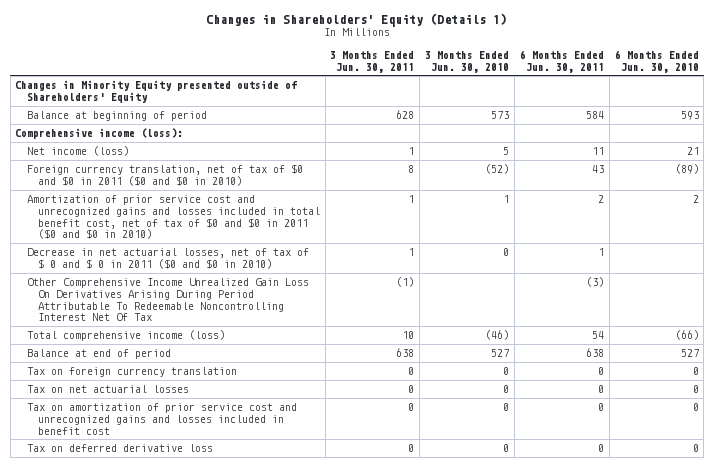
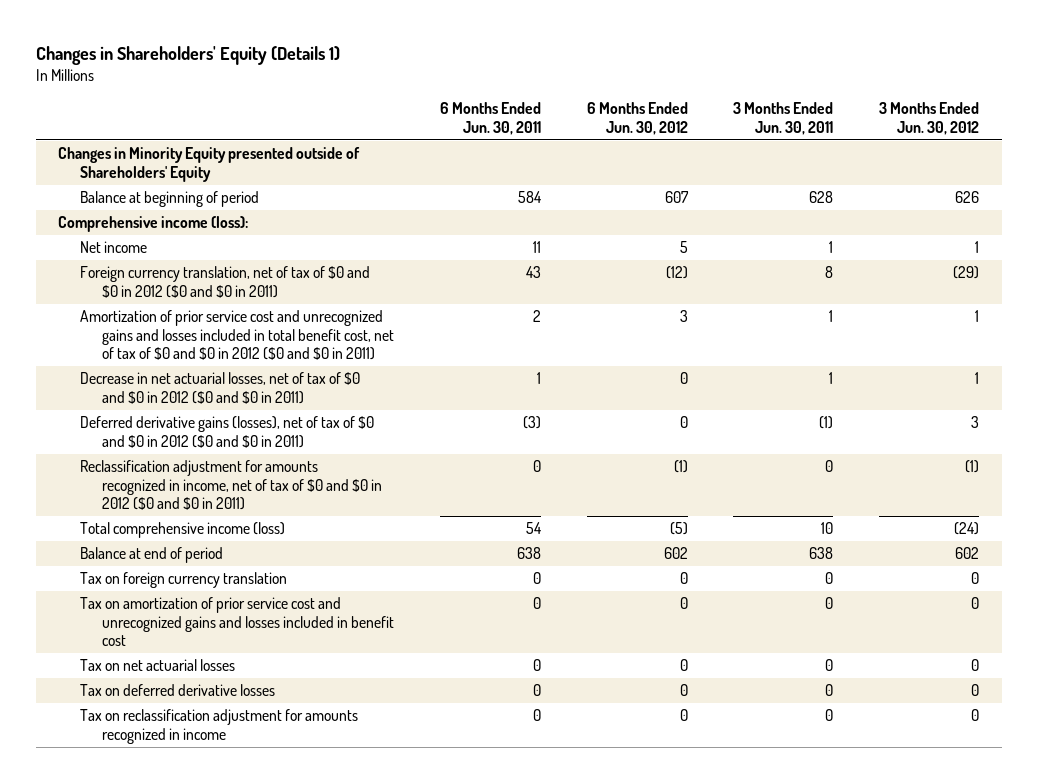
[425,50,510,73] 3 Months Ended Jun. 30, 2010 -> none
[614,49,699,73] 6 Months Ended Jun. 30, 2010 -> none
none -> [586,102,688,135] 6 Months Ended Jun. 30, 2012
none -> [879,102,980,135] 3 Months Ended Jun. 30, 2012
[26,146,129,157] Net income (loss) -> [80,241,148,254] Net income
[26,164,303,186] Foreign currency translation, net of tax of $0 and $0 in 2011 ($0 and $0 in 2010) -> [80,266,371,298] Foreign currency translation, net of tax of $0 and $0 in 2012 ($0 and $0 in 2011)
[26,195,320,240] Amortization of prior service cost and unrecognized gains and losses included in total benefit cost, net of tax of $0 and $0 in 2011 ($0 and $0 in 2010) -> [80,310,394,361] Amortization of prior service cost and unrecognized gains and losses included in total benefit cost, net of tax of $0 and $0 in 2012 ($0 and $0 in 2011)
[26,248,309,269] Decrease in net actuarial losses, net of tax of $ 0 and $ 0 in 2011 ($0 and $0 in 2010) -> [80,372,361,404] Decrease in net actuarial losses, net of tax of $0 and $0 in 2012 ($0 and $0 in 2011)
[26,278,309,322] Other Comprehensive Income Unrealized Gain Loss On Derivatives Arising During Period Attributable To Redeemable Noncontrolling Interest Net Of Tax -> [80,416,375,448] Deferred derivative gains (losses), net of tax of $0 and $0 in 2012 ($0 and $0 in 2011)
none -> [80,460,382,511] Reclassification adjustment for amounts recognized in income, net of tax of $0 and $0 in 2012 ($0 and $0 in 2011)
[26,385,189,394] Tax on net actuarial losses -> [80,659,236,672] Tax on net actuarial losses
[26,444,213,453] Tax on deferred derivative loss -> [80,684,276,697] Tax on deferred derivative losses
none -> [80,709,359,744] Tax on reclassification adjustment for amounts recognized in income

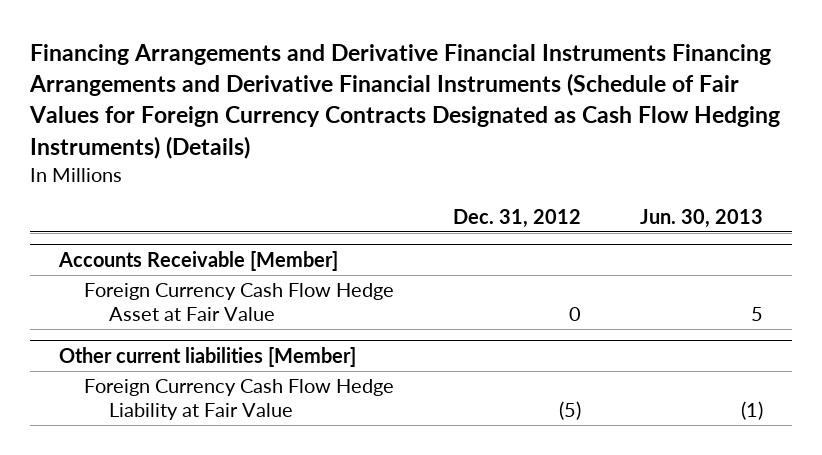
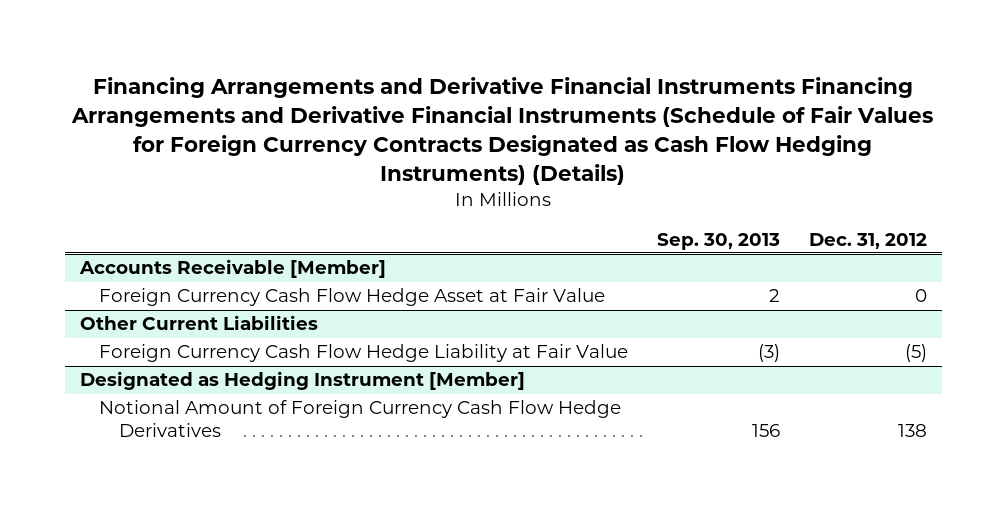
[639,209,763,229] Jun. 30, 2013 -> none
none -> [657,232,781,250] Sep. 30, 2013
[59,347,357,368] Other current liabilities [Member] -> [79,315,318,331] Other Current Liabilities
none -> [79,371,525,391] Designated as Hedging Instrument [Member]
none -> [99,400,622,438] Notional Amount of Foreign Currency Cash Flow Hedge Derivatives

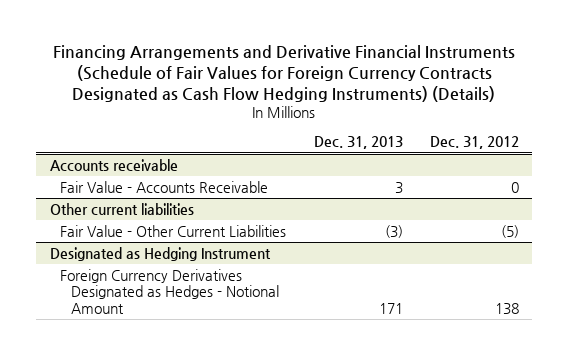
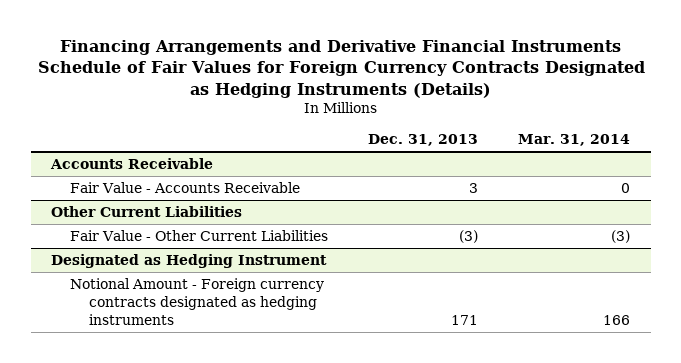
[53,44,516,102] Financing Arrangements and Derivative Financial Instruments (Schedule of Fair Values for Foreign Currency Contracts Designated as Cash Flow Hedging Instruments) (Details) -> [37,40,645,98] Financing Arrangements and Derivative Financial Instruments Schedule of Fair Values for Foreign Currency Contracts Designated as Hedging Instruments (Details)
[429,136,519,150] Dec. 31, 2012 -> none
none -> [518,134,631,147] Mar. 31, 2014
[49,158,178,171] Accounts receivable -> [49,158,213,170] Accounts Receivable
[49,202,194,215] Other current liabilities -> [50,206,242,218] Other Current Liabilities
[60,268,280,314] Foreign Currency Derivatives Designated as Hedges - Notional Amount -> [69,278,324,325] Notional Amount - Foreign currency contracts designated as hedging instruments

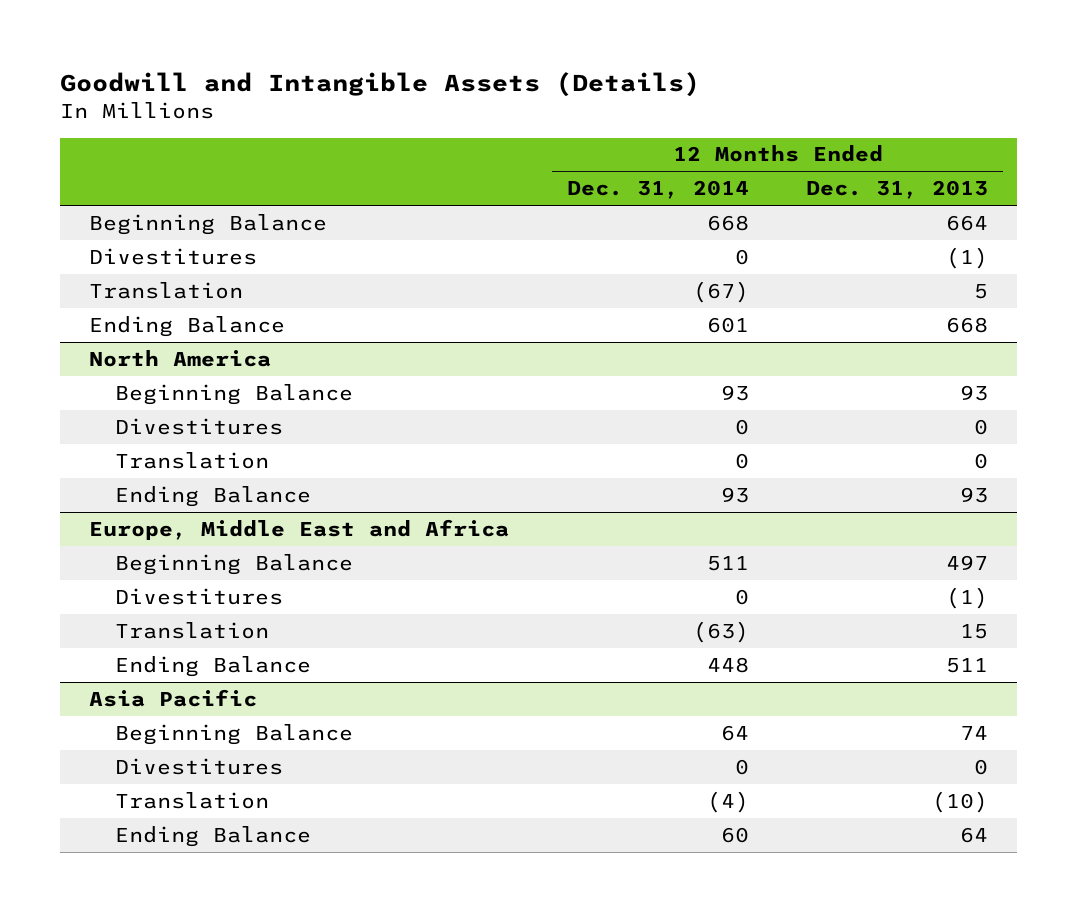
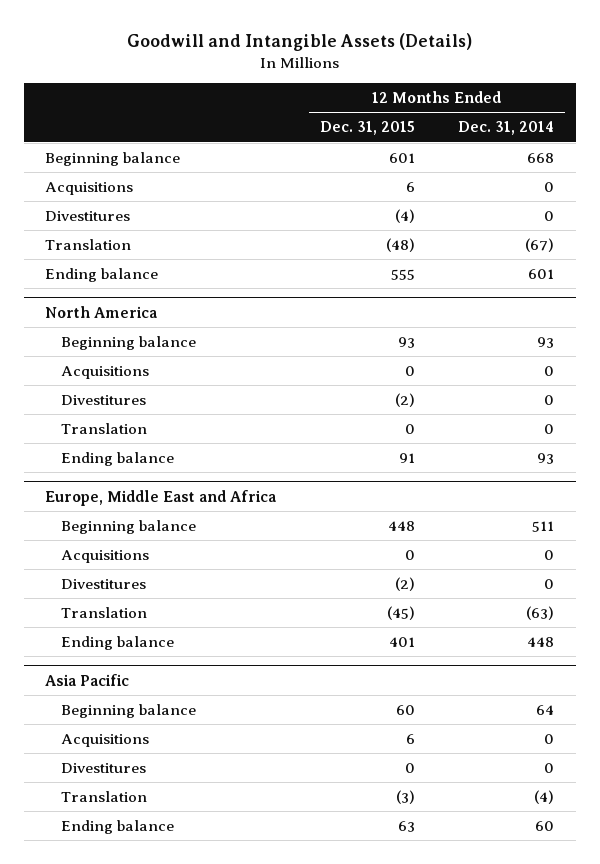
[806,180,989,200] Dec. 31, 2013 -> none
none -> [319,121,415,136] Dec. 31, 2015
[88,213,327,235] Beginning Balance -> [45,151,181,166] Beginning balance
none -> [45,181,134,195] Acquisitions
[88,315,285,337] Ending Balance -> [45,267,159,282] Ending balance
[115,383,354,405] Beginning Balance -> [60,335,196,350] Beginning balance
none -> [60,365,149,379] Acquisitions
[115,485,312,507] Ending Balance -> [60,451,174,466] Ending balance
[115,553,354,575] Beginning Balance -> [60,519,196,534] Beginning balance
none -> [60,549,149,563] Acquisitions
[115,655,312,677] Ending Balance -> [60,635,174,650] Ending balance
[115,723,354,745] Beginning Balance -> [60,703,196,718] Beginning balance
none -> [60,733,149,747] Acquisitions
[115,825,312,847] Ending Balance -> [60,819,174,834] Ending balance

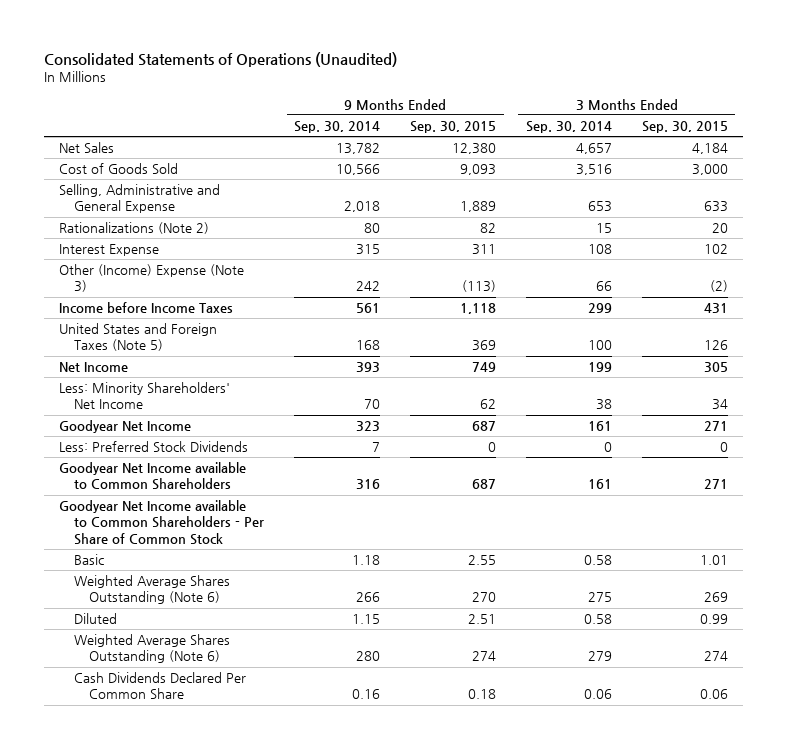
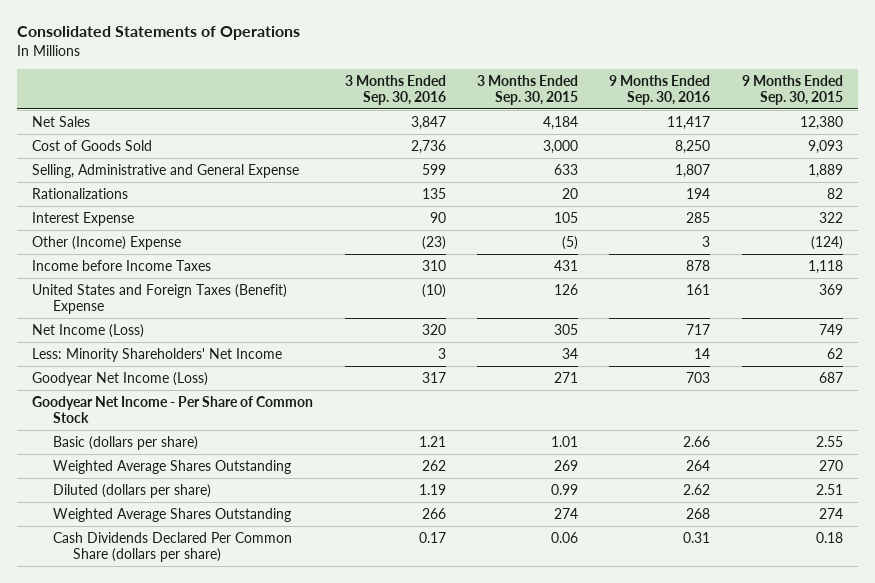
[44,51,398,67] Consolidated Statements of Operations (Unaudited) -> [16,26,300,41] Consolidated Statements of Operations
[294,121,381,134] Sep. 30, 2014 -> none
[525,121,612,134] Sep. 30, 2014 -> none
none -> [344,74,446,105] 3 Months Ended Sep. 30, 2016
none -> [609,74,711,105] 9 Months Ended Sep. 30, 2016
[59,222,210,235] Rationalizations (Note 2) -> [32,187,129,199] Rationalizations
[472,244,497,256] 311 -> [818,211,843,223] 322
[703,244,728,255] 102 -> [554,211,579,223] 105
[59,264,245,293] Other (Income) Expense (Note 3) -> [32,235,182,250] Other (Income) Expense
[462,280,497,293] (113) -> [810,235,843,250] (124)
[709,280,728,293] (2) -> [562,235,579,250] (5)
[59,323,218,352] United States and Foreign Taxes (Note 5) -> [32,283,288,314] United States and Foreign Taxes (Benefit) Expense
[59,362,129,373] Net Income -> [32,323,145,338] Net Income (Loss)
[59,441,249,453] Less: Preferred Stock Dividends -> none
[59,462,247,491] Goodyear Net Income available to Common Shareholders -> none
[59,420,192,434] Goodyear Net Income -> [32,371,209,386] Goodyear Net Income (Loss)
[59,500,265,545] Goodyear Net Income available to Common Shareholders - Per Share of Common Stock -> [32,395,314,423] Goodyear Net Income - Per Share of Common Stock
[74,554,105,566] Basic -> [52,435,198,450] Basic (dollars per share)
[74,575,231,605] Weighted Average Shares Outstanding (Note 6) -> [52,459,291,474] Weighted Average Shares Outstanding
[74,613,118,625] Diluted -> [52,483,211,498] Diluted (dollars per share)
[74,634,231,664] Weighted Average Shares Outstanding (Note 6) -> [52,507,291,522] Weighted Average Shares Outstanding
[74,672,247,700] Cash Dividends Declared Per Common Share -> [52,531,292,562] Cash Dividends Declared Per Common Share (dollars per share)

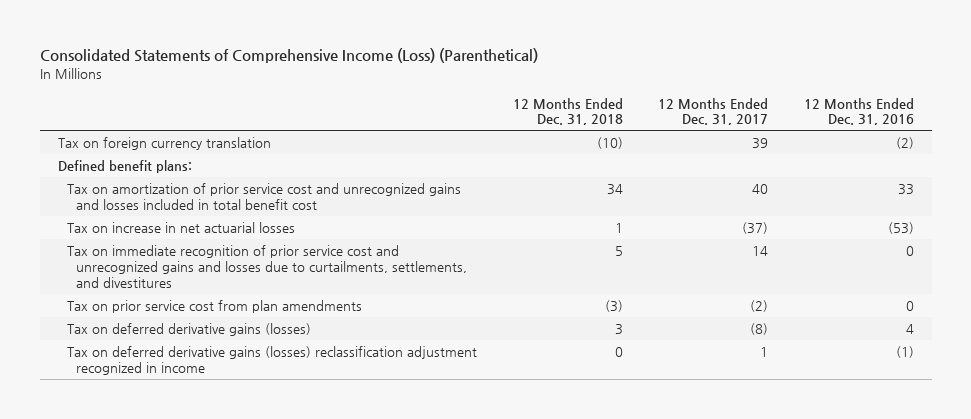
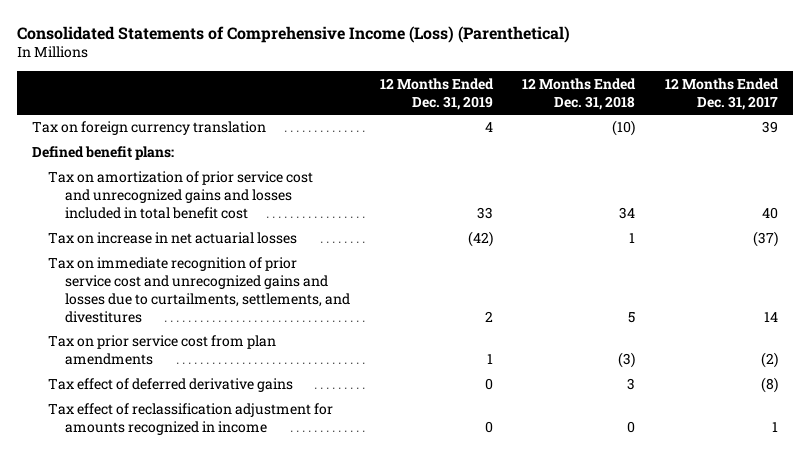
[803,97,914,126] 12 Months Ended Dec. 31, 2016 -> none
none -> [379,77,494,110] 12 Months Ended Dec. 31, 2019
[67,346,478,376] Tax on deferred derivative gains (losses) reclassification adjustment recognized in income -> none
[67,323,312,337] Tax on deferred derivative gains (losses) -> [48,378,294,393] Tax effect of deferred derivative gains
none -> [48,403,334,436] Tax effect of reclassification adjustment for amounts recognized in income

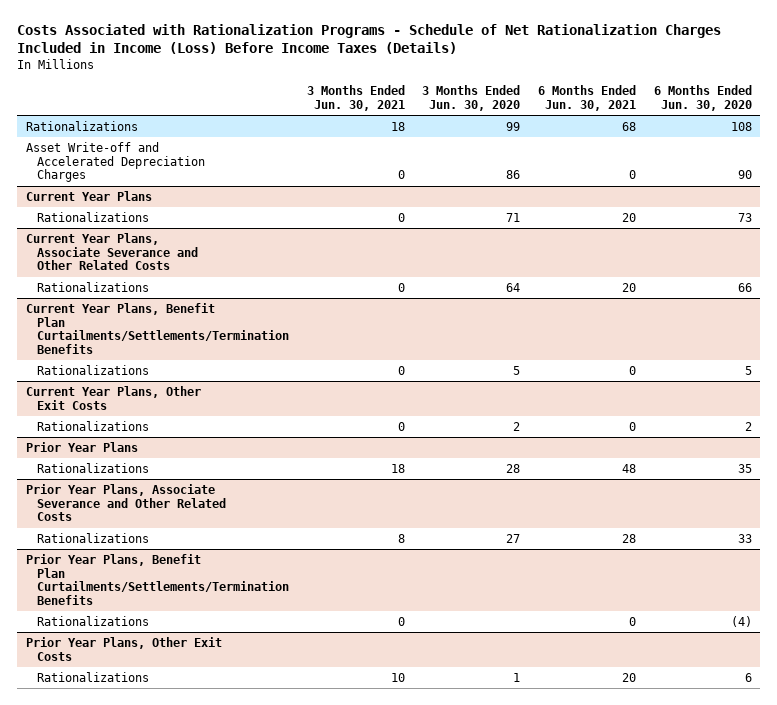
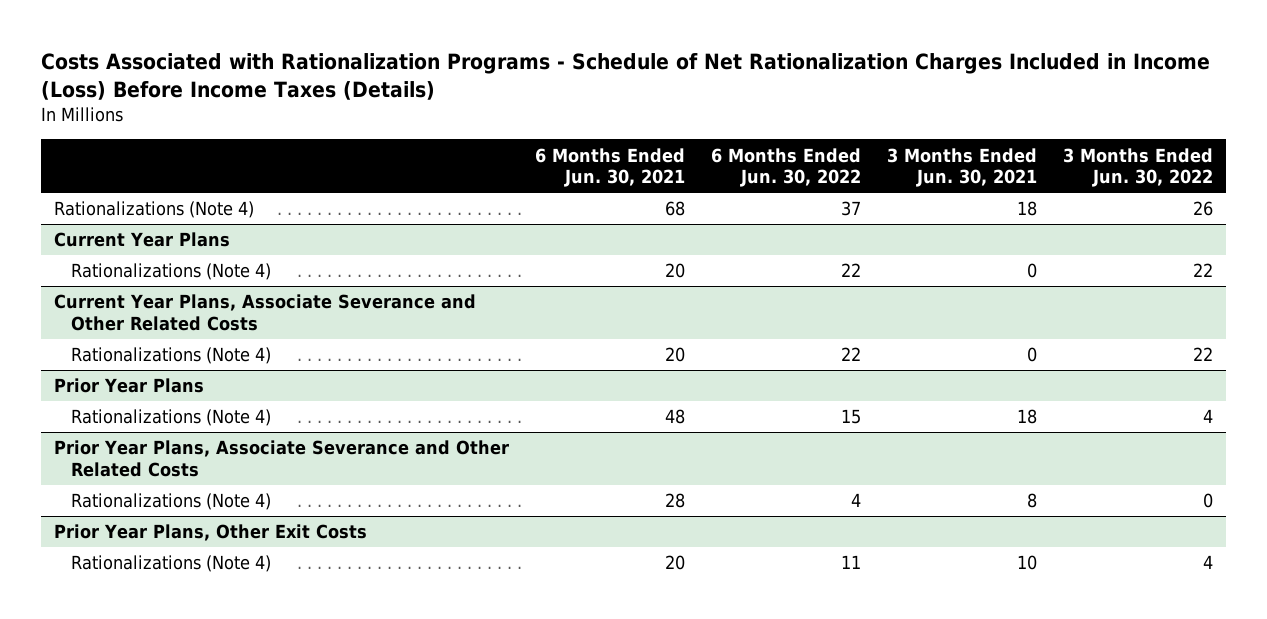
[422,85,521,112] 3 Months Ended Jun. 30, 2020 -> none
[653,85,752,112] 6 Months Ended Jun. 30, 2020 -> none
none -> [711,147,862,188] 6 Months Ended Jun. 30, 2022
none -> [1062,147,1213,188] 3 Months Ended Jun. 30, 2022
[25,141,206,183] Asset Write-off and Accelerated Depreciation Charges -> none
[25,120,138,131] Rationalizations -> [54,201,255,219] Rationalizations (Note 4)
[37,211,150,222] Rationalizations -> [70,263,271,281] Rationalizations (Note 4)
[25,302,290,354] Current Year Plans, Benefit Plan Curtailments/Settlements/Termination Benefits -> none
[37,364,150,375] Rationalizations -> none
[25,385,201,410] Current Year Plans, Other Exit Costs -> none
[37,420,150,431] Rationalizations -> none
[37,281,150,292] Rationalizations -> [70,347,271,365] Rationalizations (Note 4)
[37,462,150,473] Rationalizations -> [70,409,271,427] Rationalizations (Note 4)
[25,553,290,605] Prior Year Plans, Benefit Plan Curtailments/Settlements/Termination Benefits -> none
[37,615,150,626] Rationalizations -> none
[37,532,150,543] Rationalizations -> [70,493,271,511] Rationalizations (Note 4)
[37,671,150,682] Rationalizations -> [70,555,271,573] Rationalizations (Note 4)

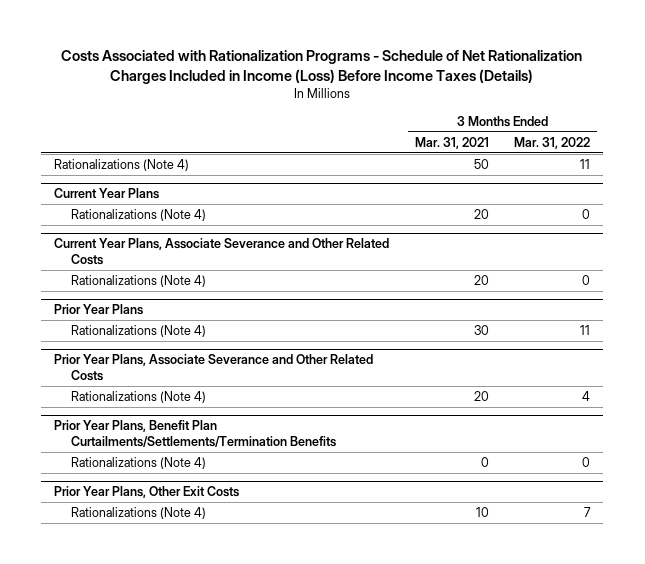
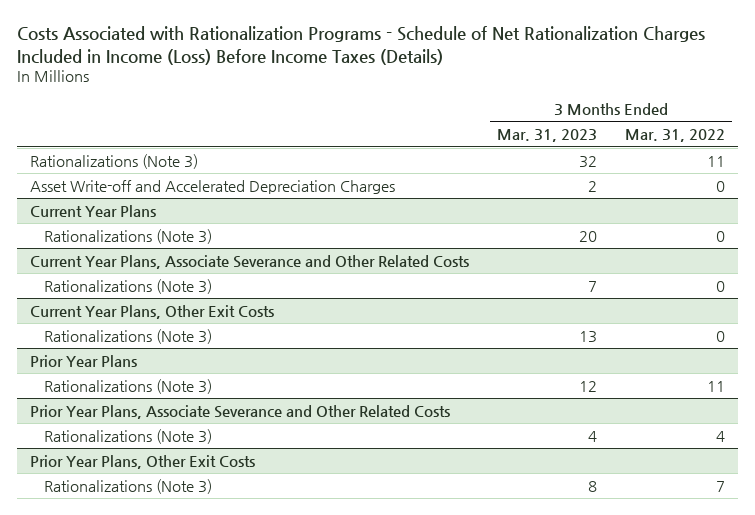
[414,137,489,150] Mar. 31, 2021 -> none
none -> [496,129,597,143] Mar. 31, 2023
[54,159,190,172] Rationalizations (Note 4) -> [30,153,199,169] Rationalizations (Note 3)
none -> [30,179,396,194] Asset Write-off and Accelerated Depreciation Charges
[70,209,206,222] Rationalizations (Note 4) -> [44,228,213,244] Rationalizations (Note 3)
[70,275,206,288] Rationalizations (Note 4) -> [44,278,213,294] Rationalizations (Note 3)
none -> [30,304,275,319] Current Year Plans, Other Exit Costs
none -> [44,328,213,344] Rationalizations (Note 3)
[70,325,206,338] Rationalizations (Note 4) -> [44,378,213,394] Rationalizations (Note 3)
[54,420,336,448] Prior Year Plans, Benefit Plan Curtailments/Settlements/Termination Benefits -> none
[70,457,206,470] Rationalizations (Note 4) -> none
[70,391,206,404] Rationalizations (Note 4) -> [44,428,213,444] Rationalizations (Note 3)
[70,507,206,520] Rationalizations (Note 4) -> [44,478,213,494] Rationalizations (Note 3)

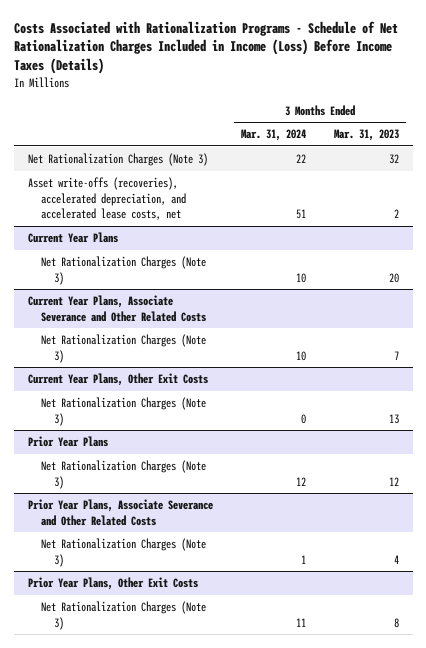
[624,129,725,143] Mar. 31, 2022 -> none
none -> [240,129,306,142] Mar. 31, 2024
[30,153,199,169] Rationalizations (Note 3) -> [27,153,208,167] Net Rationalization Charges (Note 3)
[30,179,396,194] Asset Write-off and Accelerated Depreciation Charges -> [27,177,186,220] Asset write-offs (recoveries), accelerated depreciation, and accelerated lease costs, net
[44,228,213,244] Rationalizations (Note 3) -> [40,256,206,285] Net Rationalization Charges (Note 3)
[44,278,213,294] Rationalizations (Note 3) -> [40,334,206,363] Net Rationalization Charges (Note 3)
[44,328,213,344] Rationalizations (Note 3) -> [40,397,206,426] Net Rationalization Charges (Note 3)
[44,378,213,394] Rationalizations (Note 3) -> [40,460,206,489] Net Rationalization Charges (Note 3)
[44,428,213,444] Rationalizations (Note 3) -> [40,538,206,567] Net Rationalization Charges (Note 3)
[44,478,213,494] Rationalizations (Note 3) -> [40,601,206,630] Net Rationalization Charges (Note 3)

